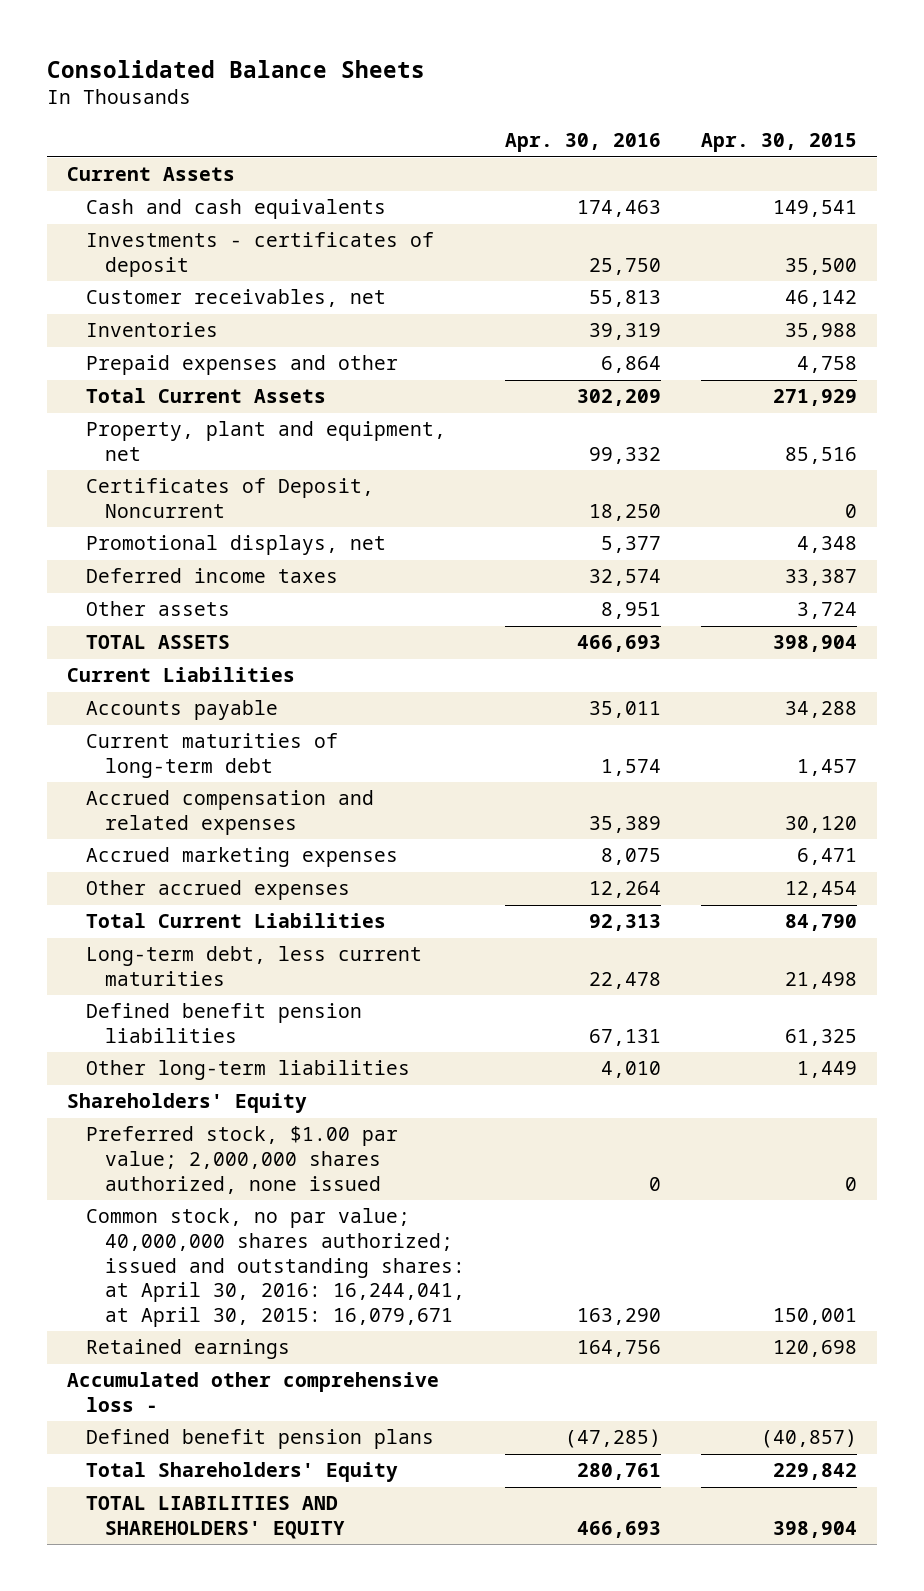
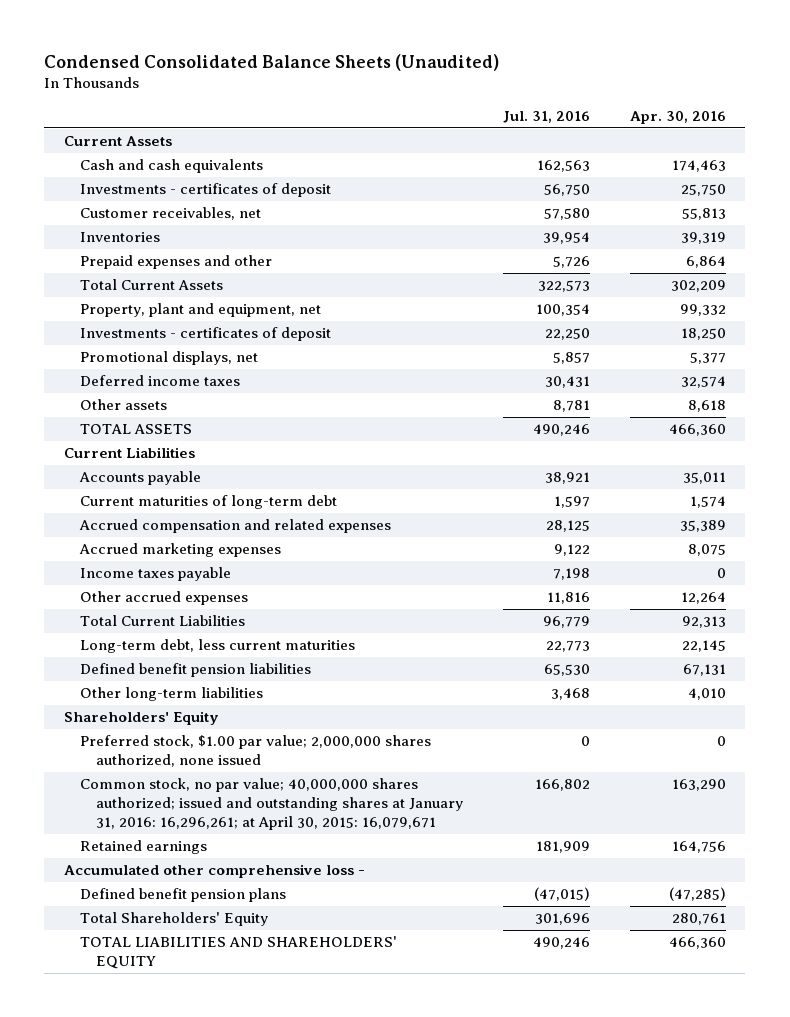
[47,59,426,78] Consolidated Balance Sheets -> [44,53,500,71] Condensed Consolidated Balance Sheets (Unaudited)
[701,133,858,153] Apr. 30, 2015 -> none
none -> [502,110,590,123] Jul. 31, 2016
[86,478,375,519] Certificates of Deposit, Noncurrent -> [80,327,332,342] Investments - certificates of deposit
[601,602,662,620] 8,951 -> [687,400,726,413] 8,618
[577,635,662,653] 466,693 -> [668,424,726,437] 466,360
none -> [80,567,232,582] Income taxes payable
[589,972,662,990] 22,478 -> [681,640,726,653] 22,145
[86,1208,466,1328] Common stock, no par value; 40,000,000 shares authorized; issued and outstanding shares: at April 30, 2016: 16,244,041, at April 30, 2015: 16,079,671 -> [80,778,464,830] Common stock, no par value; 40,000,000 shares authorized; issued and outstanding shares at January 31, 2016: 16,296,261; at April 30, 2015: 16,079,671
[577,1521,662,1539] 466,693 -> [668,937,726,950] 466,360

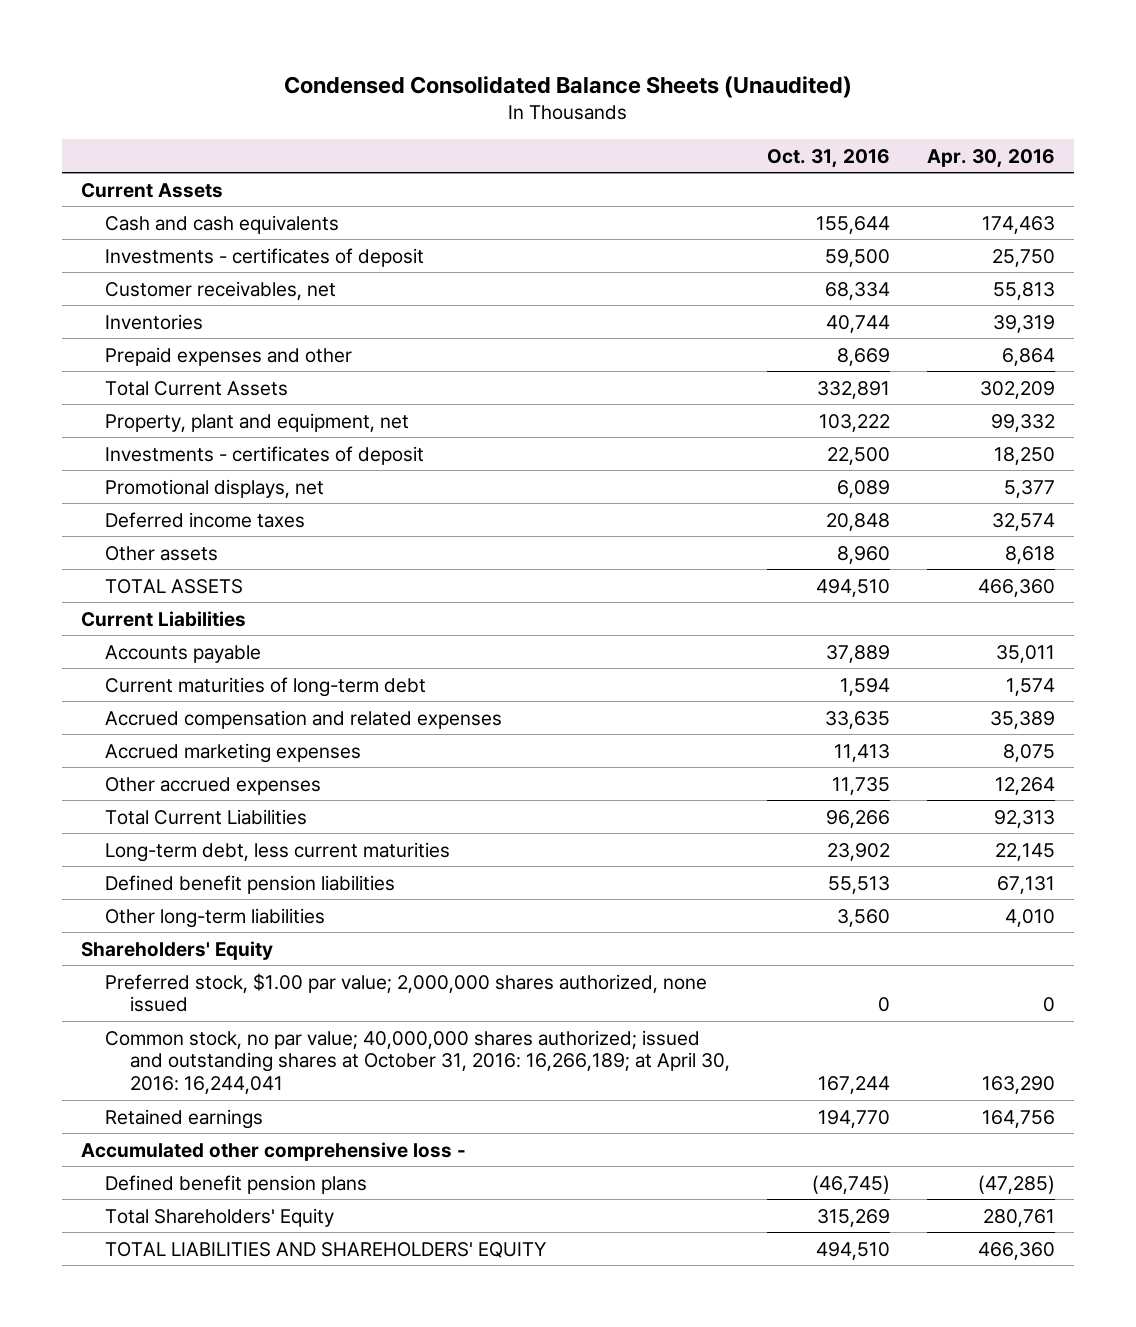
[502,110,590,123] Jul. 31, 2016 -> none
none -> [766,148,890,168] Oct. 31, 2016
[80,567,232,582] Income taxes payable -> none
[80,778,464,830] Common stock, no par value; 40,000,000 shares authorized; issued and outstanding shares at January 31, 2016: 16,296,261; at April 30, 2015: 16,079,671 -> [105,1029,730,1095] Common stock, no par value; 40,000,000 shares authorized; issued and outstanding shares at October 31, 2016: 16,266,189; at April 30, 2016: 16,244,041

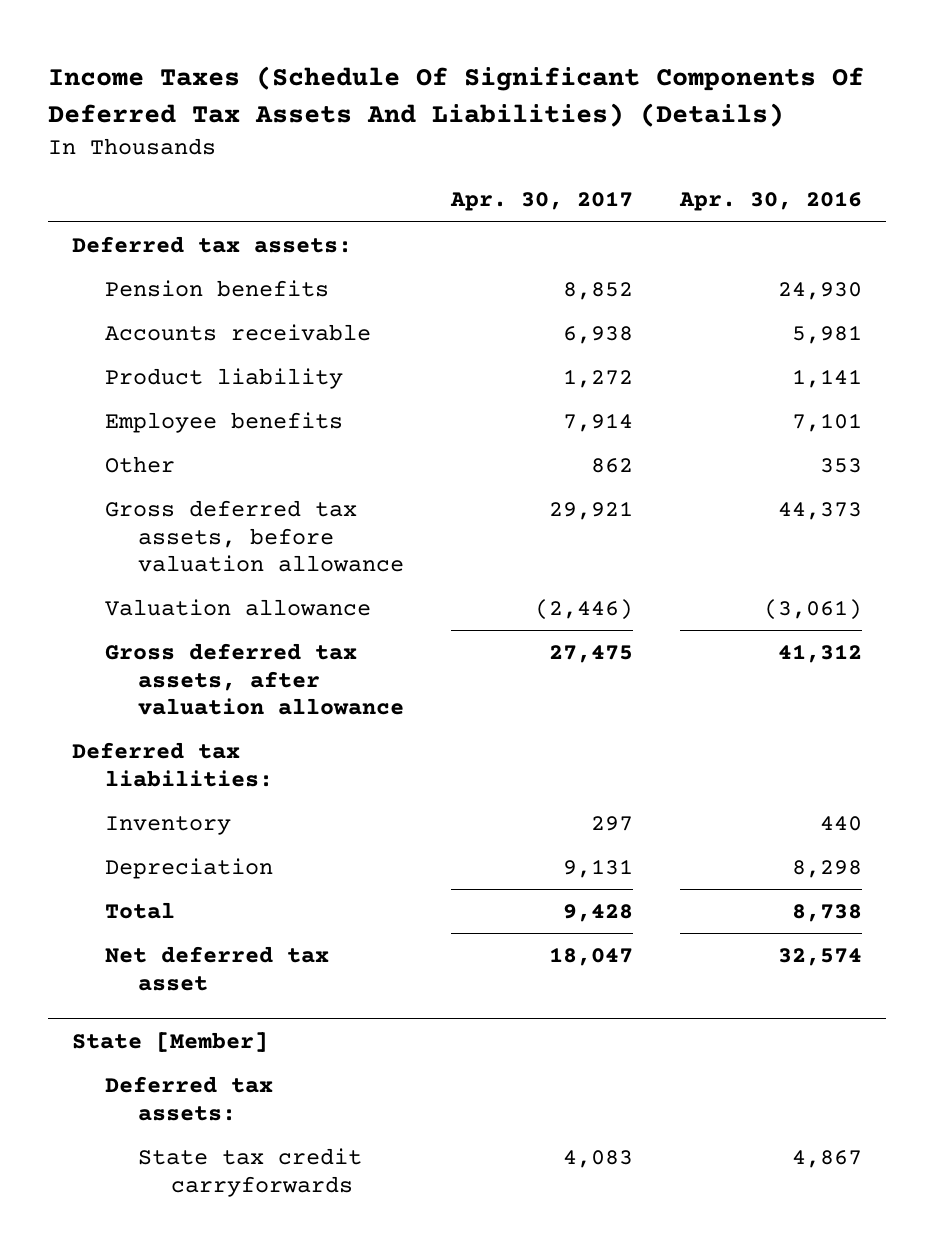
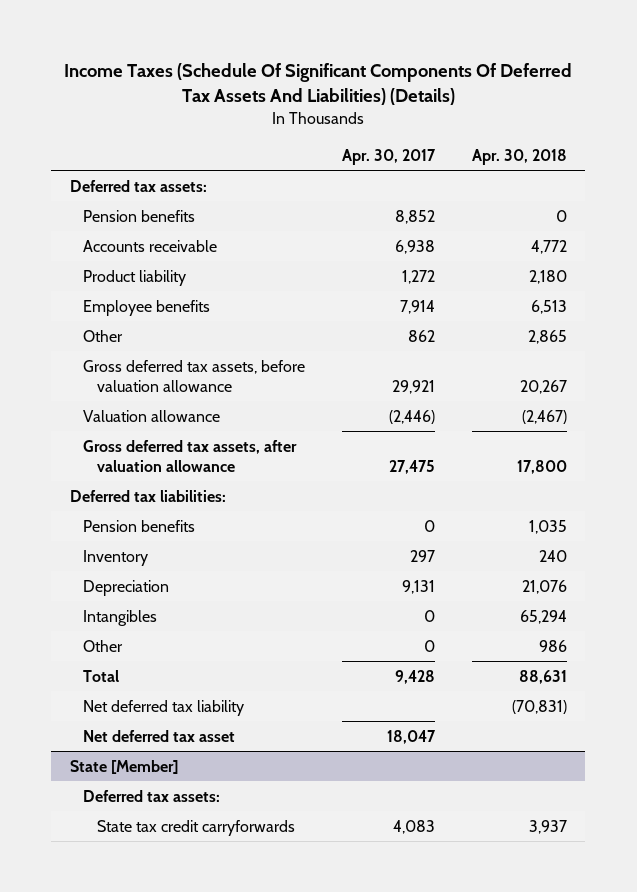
[679,191,863,212] Apr. 30, 2016 -> none
none -> [471,148,567,165] Apr. 30, 2018
none -> [83,519,196,532] Pension benefits
none -> [83,609,158,626] Intangibles
none -> [83,639,124,652] Other
none -> [83,699,245,716] Net deferred tax liability

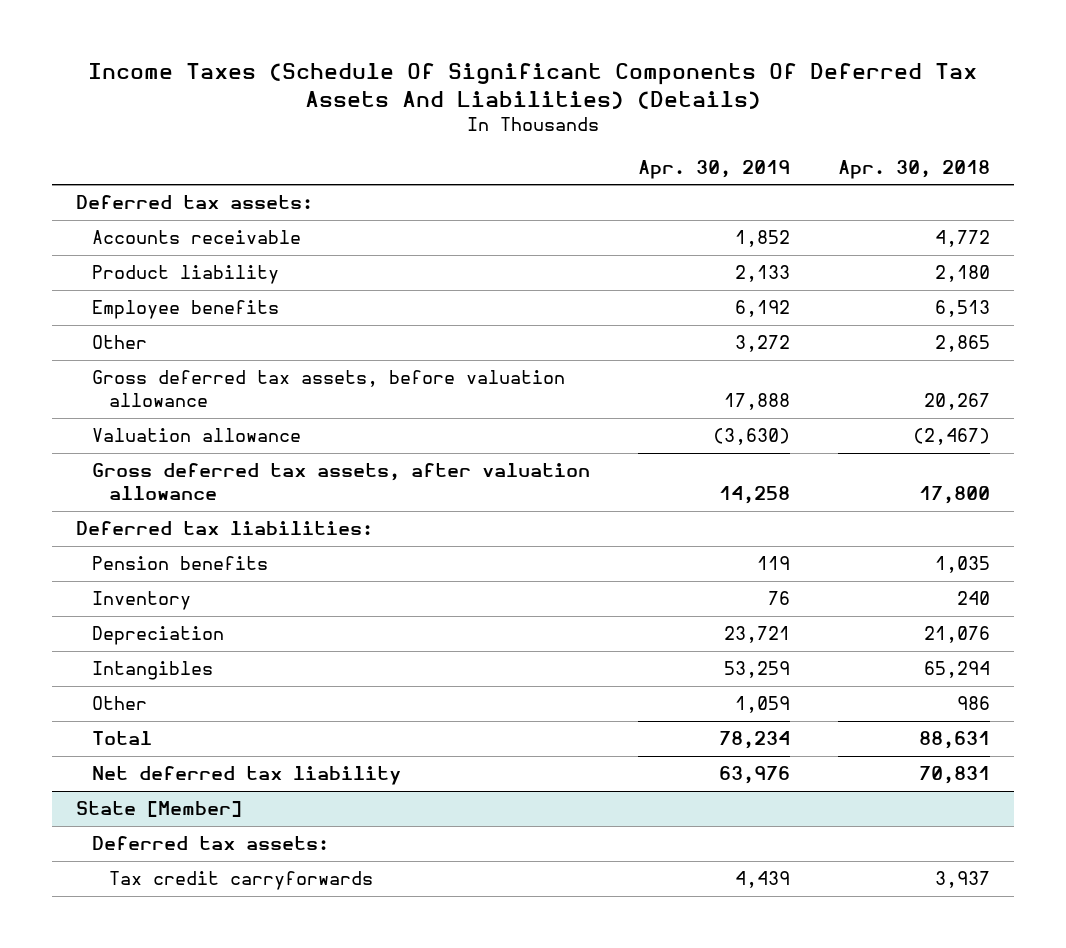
[342,148,437,165] Apr. 30, 2017 -> none
none -> [638,159,791,179] Apr. 30, 2019
[83,209,196,222] Pension benefits -> none
[83,729,236,742] Net deferred tax asset -> none
[511,699,567,714] (70,831) -> [919,766,991,785] 70,831
[96,819,295,836] State tax credit carryforwards -> [109,871,374,891] Tax credit carryforwards

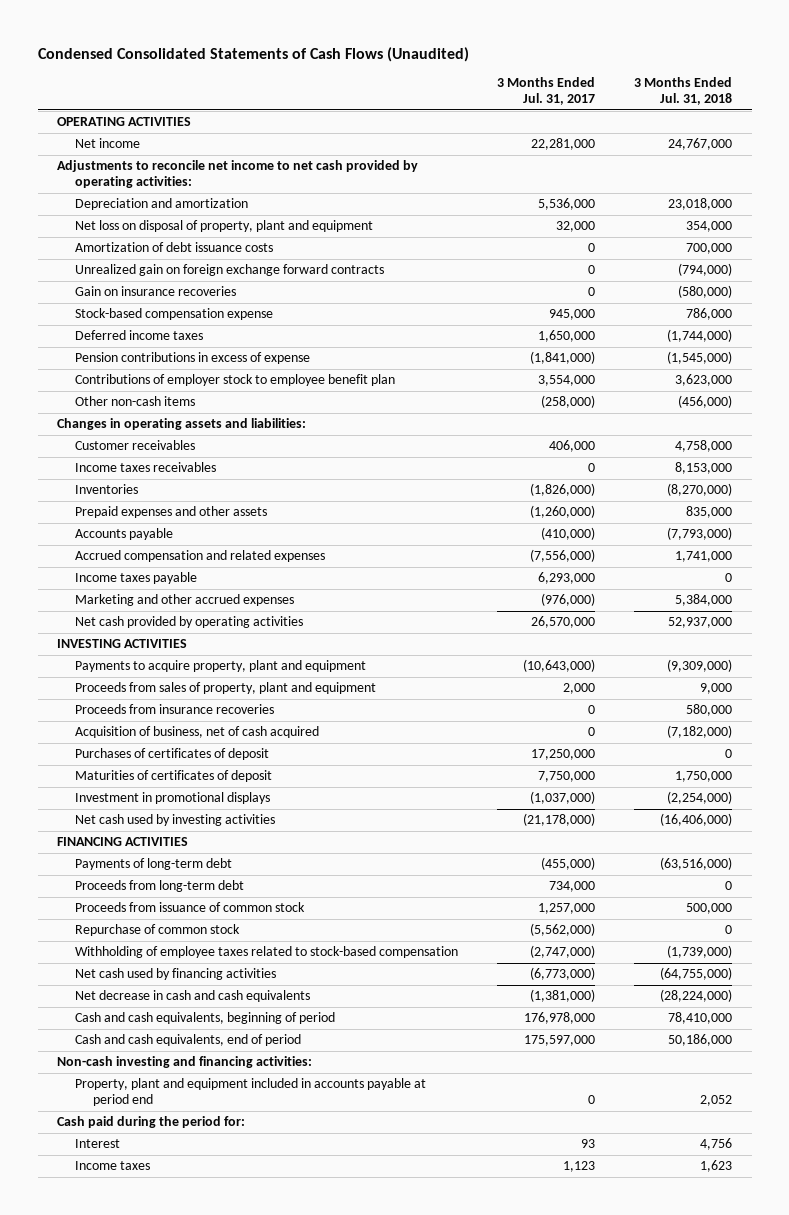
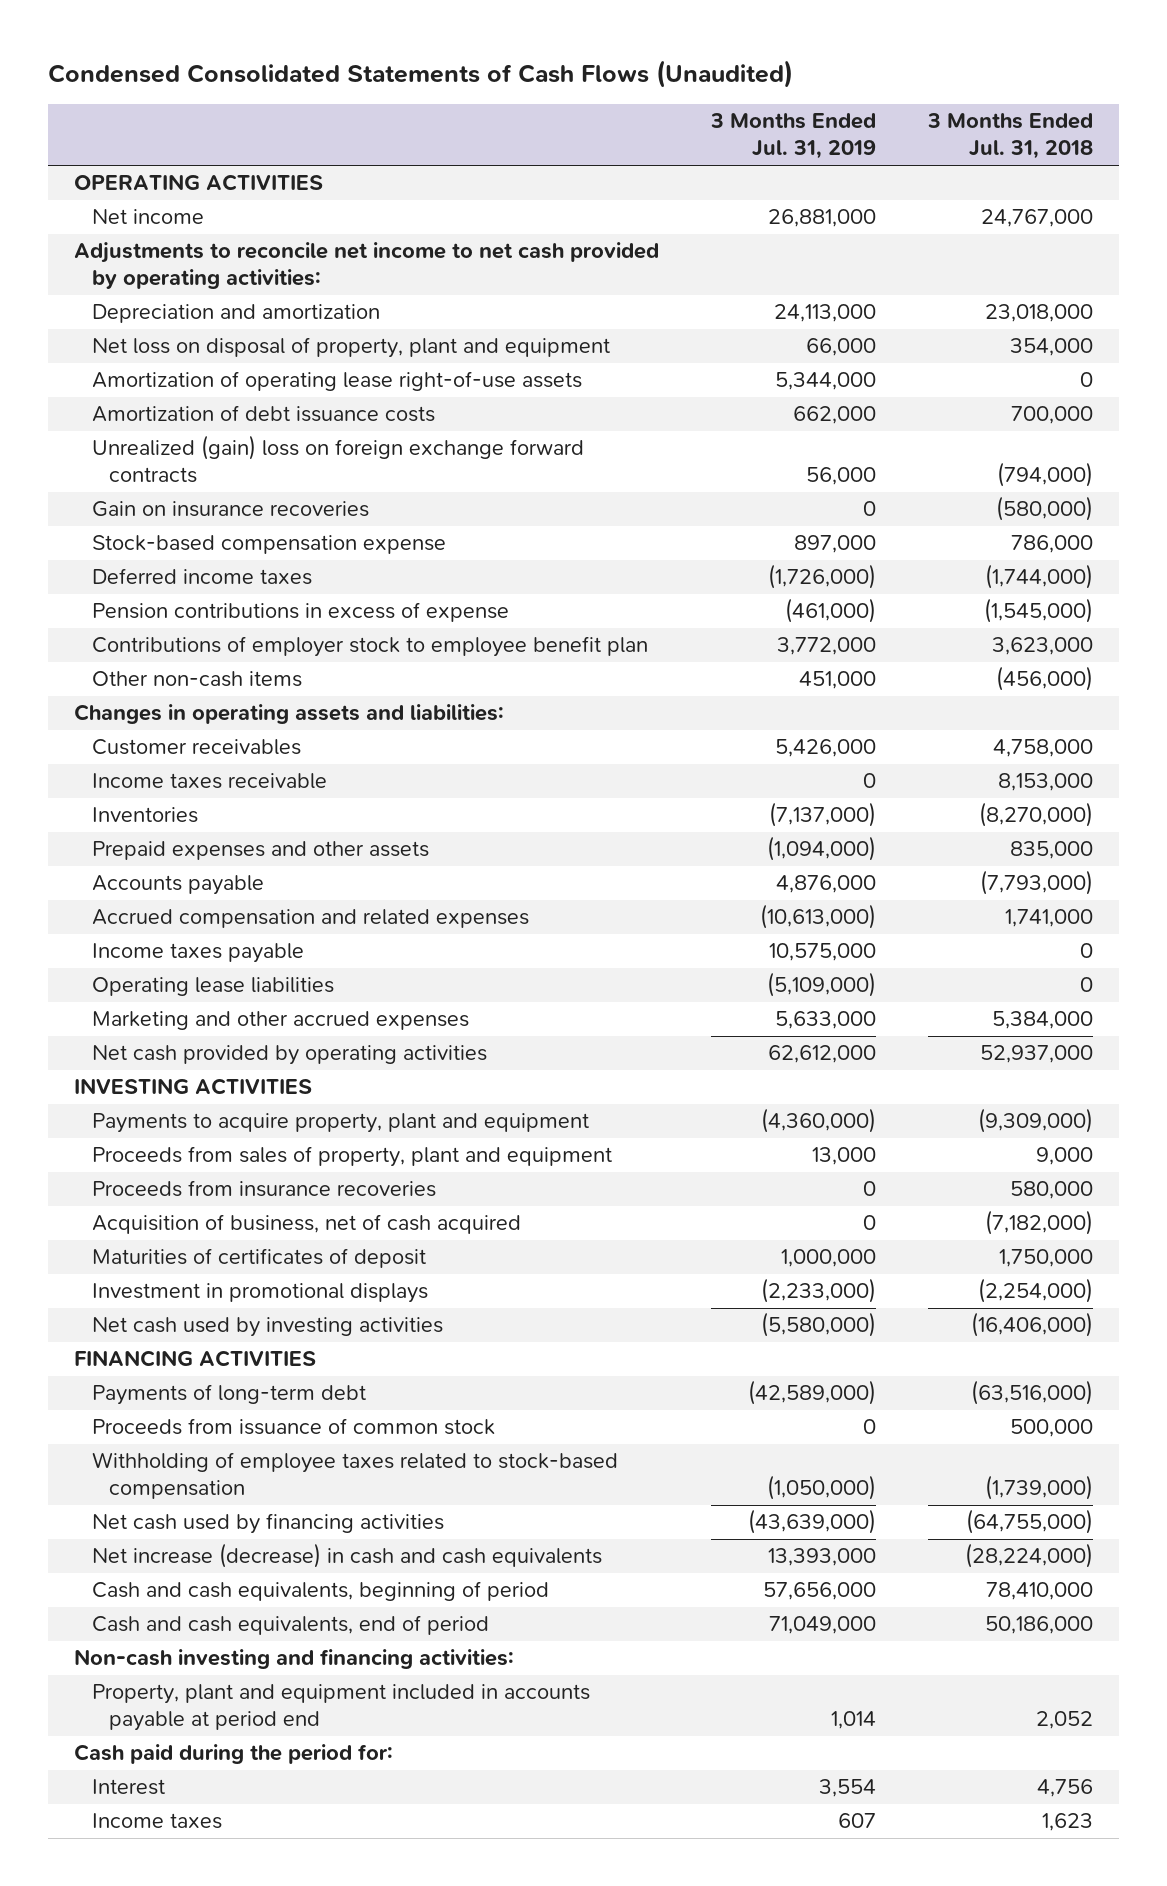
[497,77,596,105] 3 Months Ended Jul. 31, 2017 -> none
none -> [709,113,876,160] 3 Months Ended Jul. 31, 2019
none -> [91,371,582,392] Amortization of operating lease right-of-use assets
[75,264,385,277] Unrealized gain on foreign exchange forward contracts -> [91,435,584,484] Unrealized (gain) loss on foreign exchange forward contracts
[75,462,217,473] Income taxes receivables -> [91,773,327,790] Income taxes receivable
none -> [91,977,334,997] Operating lease liabilities
[75,748,270,761] Purchases of certificates of deposit -> none
[75,880,245,893] Proceeds from long-term debt -> none
[75,924,241,937] Repurchase of common stock -> none
[75,990,311,1003] Net decrease in cash and cash equivalents -> [91,1543,602,1569] Net increase (decrease) in cash and cash equivalents

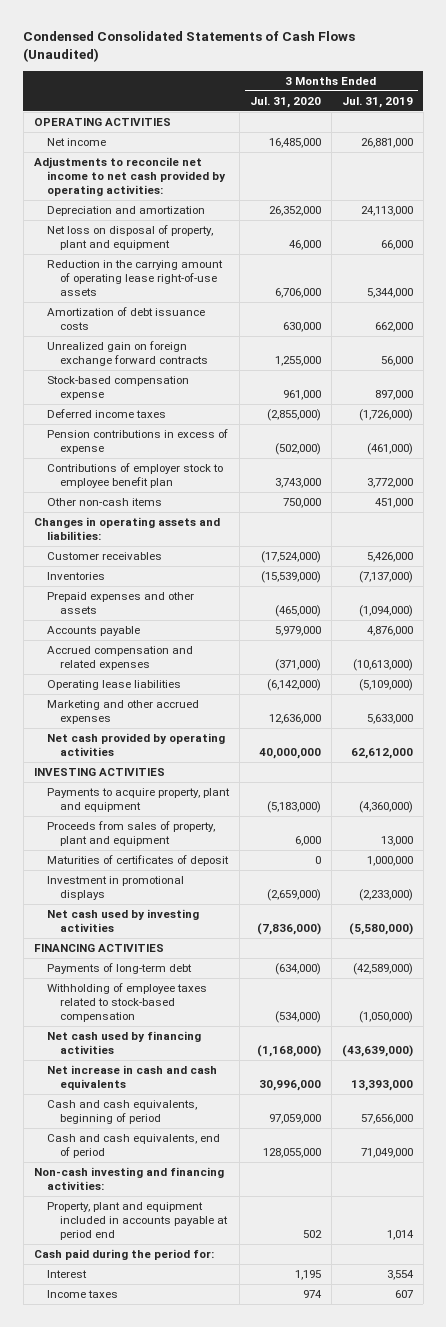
[926,113,1093,160] 3 Months Ended Jul. 31, 2018 -> none
none -> [249,97,321,109] Jul. 31, 2020
[91,371,582,392] Amortization of operating lease right-of-use assets -> [46,260,223,297] Reduction in the carrying amount of operating lease right-of-use assets
[91,501,369,518] Gain on insurance recoveries -> none
[91,435,584,484] Unrealized (gain) loss on foreign exchange forward contracts -> [46,341,209,367] Unrealized gain on foreign exchange forward contracts
[91,773,327,790] Income taxes receivable -> none
[91,943,304,964] Income taxes payable -> none
[91,1180,436,1198] Proceeds from insurance recoveries -> none
[91,1214,521,1235] Acquisition of business, net of cash acquired -> none
[91,1418,495,1436] Proceeds from issuance of common stock -> none
[91,1543,602,1569] Net increase (decrease) in cash and cash equivalents -> [46,1065,217,1091] Net increase in cash and cash equivalents

